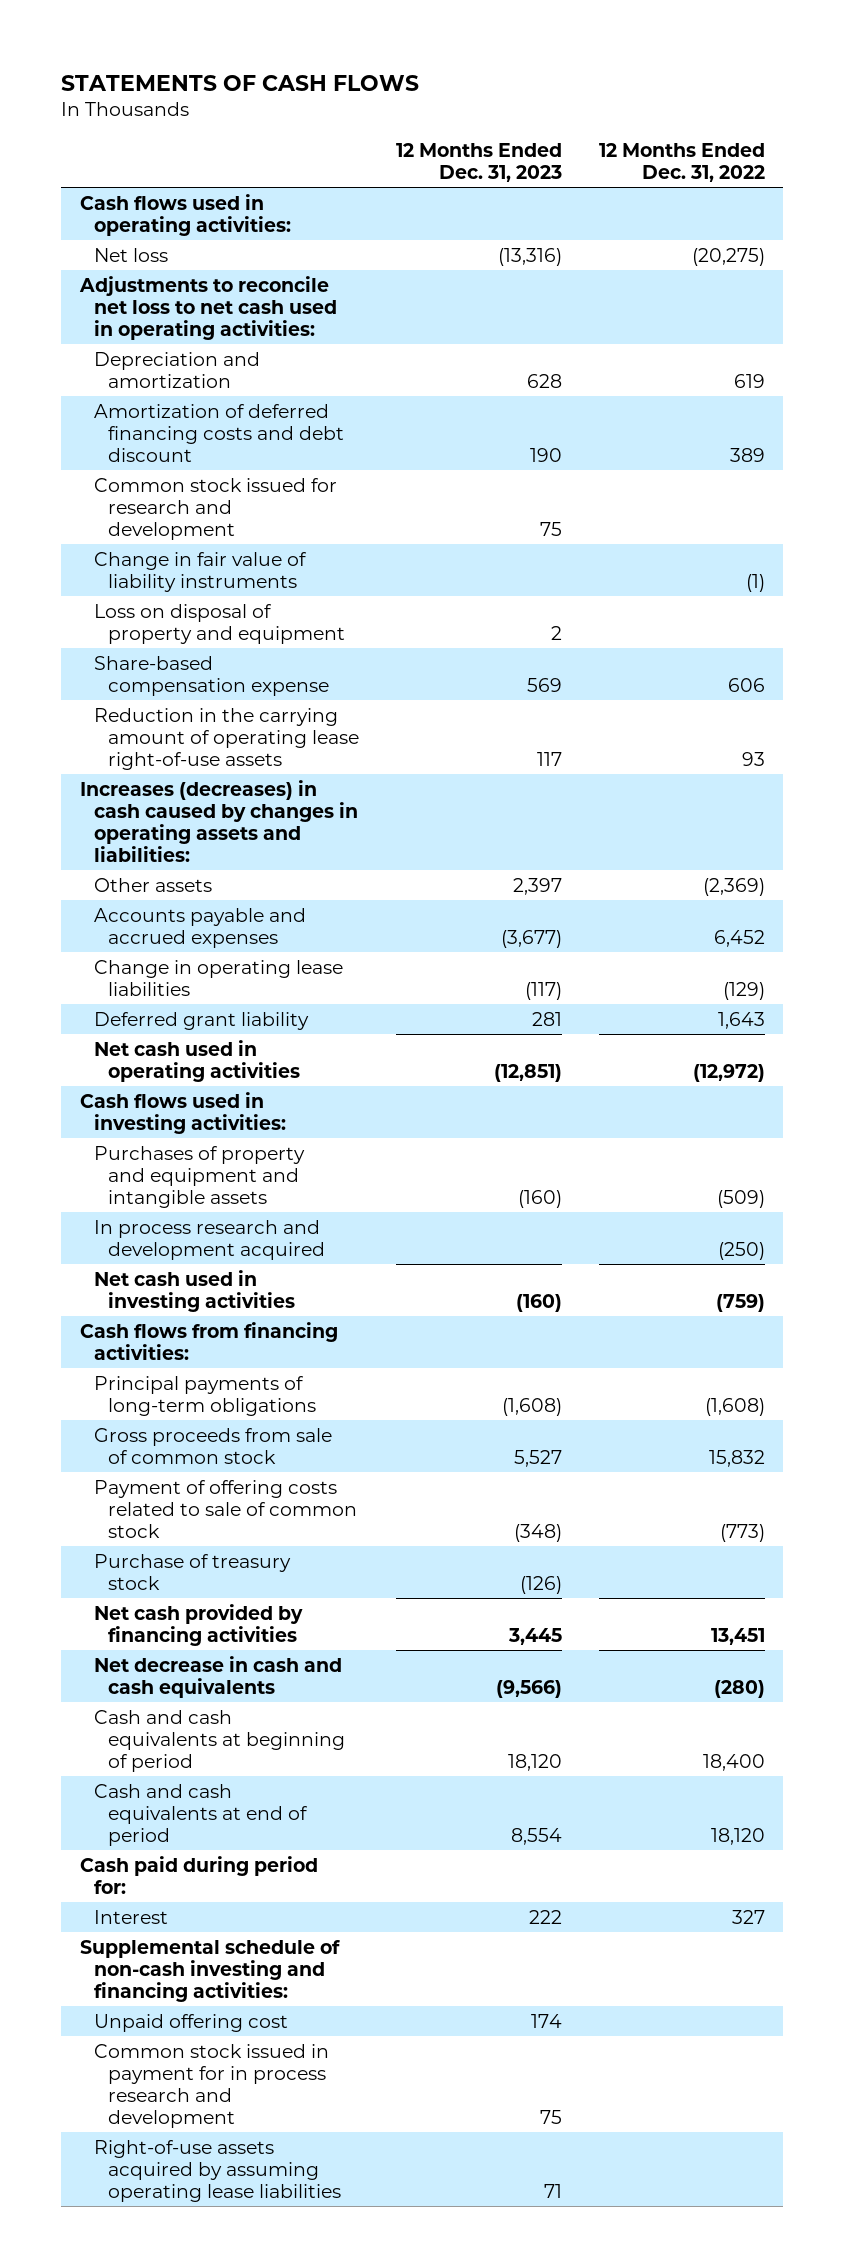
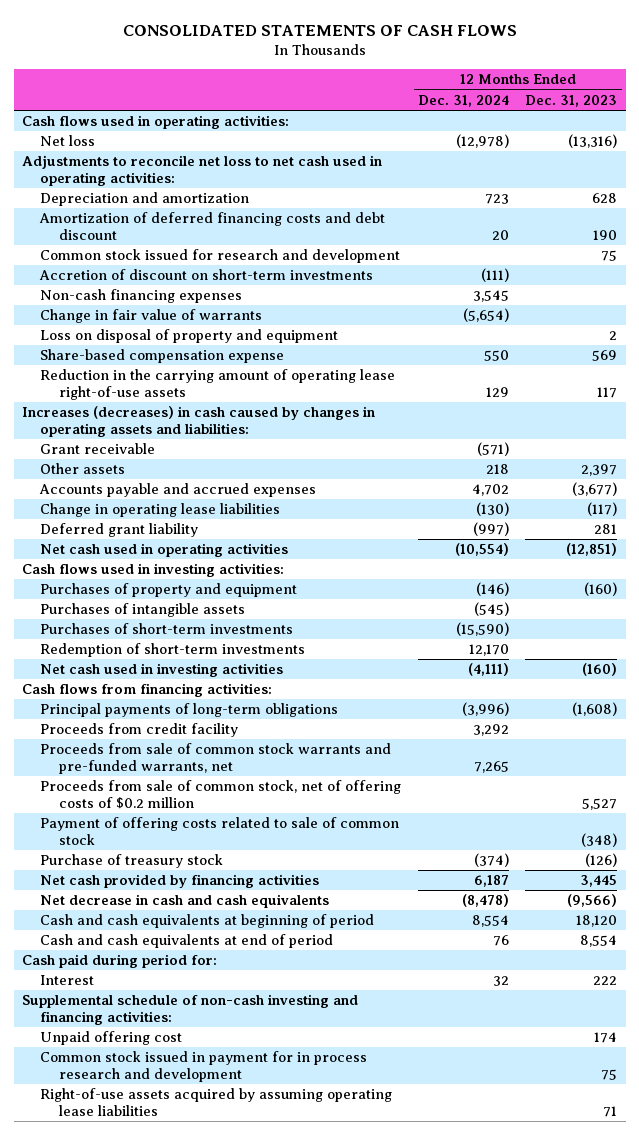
[61,74,420,91] STATEMENTS OF CASH FLOWS -> [122,24,517,36] CONSOLIDATED STATEMENTS OF CASH FLOWS
[598,142,765,182] 12 Months Ended Dec. 31, 2022 -> none
none -> [417,94,509,107] Dec. 31, 2024
none -> [39,269,374,281] Accretion of discount on short-term investments
none -> [40,289,243,304] Non-cash financing expenses
[94,551,308,592] Change in fair value of liability instruments -> [40,309,263,324] Change in fair value of warrants
none -> [40,443,156,455] Grant receivable
[94,1219,326,1260] In process research and development acquired -> none
[94,1145,306,1208] Purchases of property and equipment and intangible assets -> [40,583,298,598] Purchases of property and equipment
none -> [40,603,246,618] Purchases of intangible assets
none -> [40,623,294,635] Purchases of short-term investments
none -> [40,643,306,658] Redemption of short-term investments
none -> [40,723,239,738] Proceeds from credit facility
none -> [40,743,392,775] Proceeds from sale of common stock warrants and pre-funded warrants, net
[94,1427,333,1464] Gross proceeds from sale of common stock -> [40,780,402,810] Proceeds from sale of common stock, net of offering costs of $0.2 million

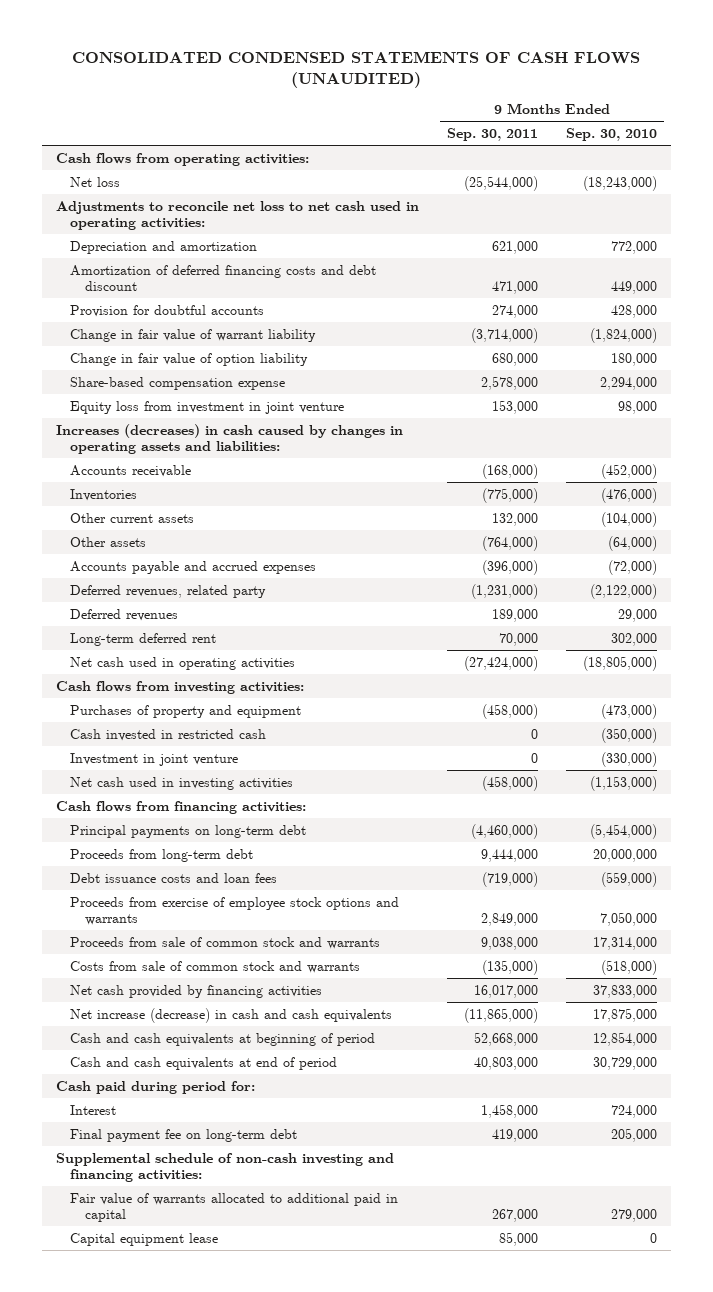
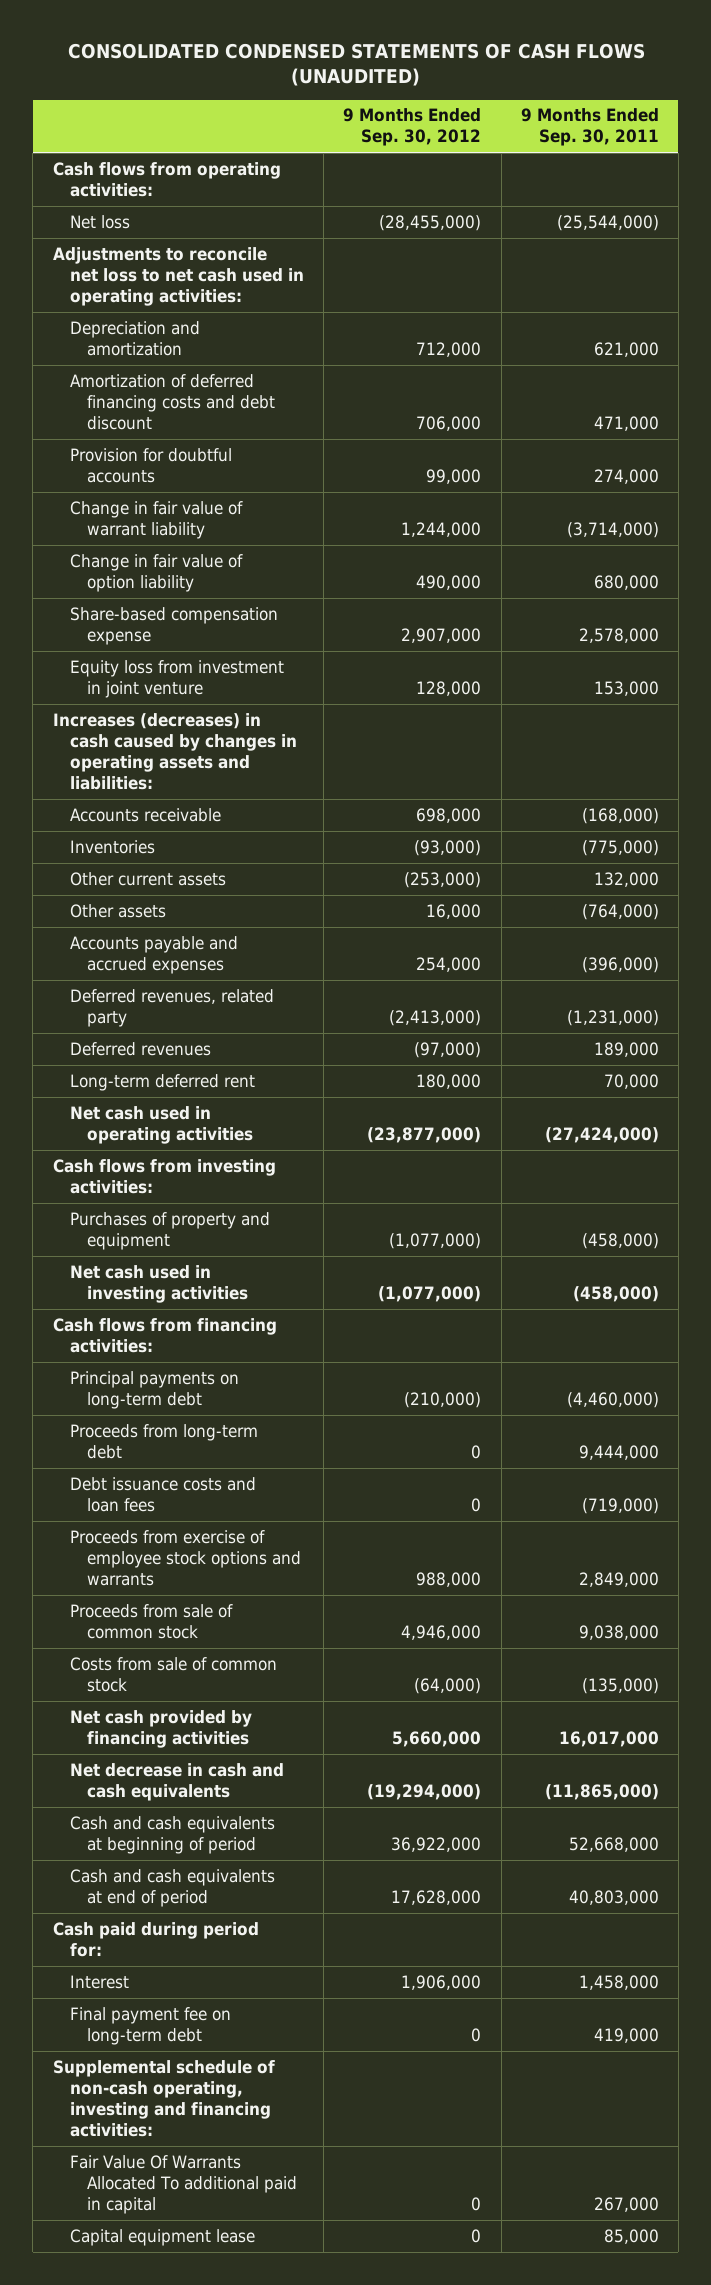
[565,127,657,141] Sep. 30, 2010 -> none
none -> [343,108,482,147] 9 Months Ended Sep. 30, 2012
[70,728,267,741] Cash invested in restricted cash -> none
[70,752,239,766] Investment in joint venture -> none
[70,936,381,949] Proceeds from sale of common stock and warrants -> [69,1603,233,1639] Proceeds from sale of common stock
[70,960,361,973] Costs from sale of common stock and warrants -> [69,1656,277,1692] Costs from sale of common stock
[70,1007,393,1023] Net increase (decrease) in cash and cash equivalents -> [69,1762,284,1801] Net decrease in cash and cash equivalents
[55,1152,394,1182] Supplemental schedule of non-cash investing and financing activities: -> [52,2059,275,2137] Supplemental schedule of non-cash operating, investing and financing activities:
[70,1192,399,1222] Fair value of warrants allocated to additional paid in capital -> [69,2154,298,2214] Fair Value Of Warrants Allocated To additional paid in capital

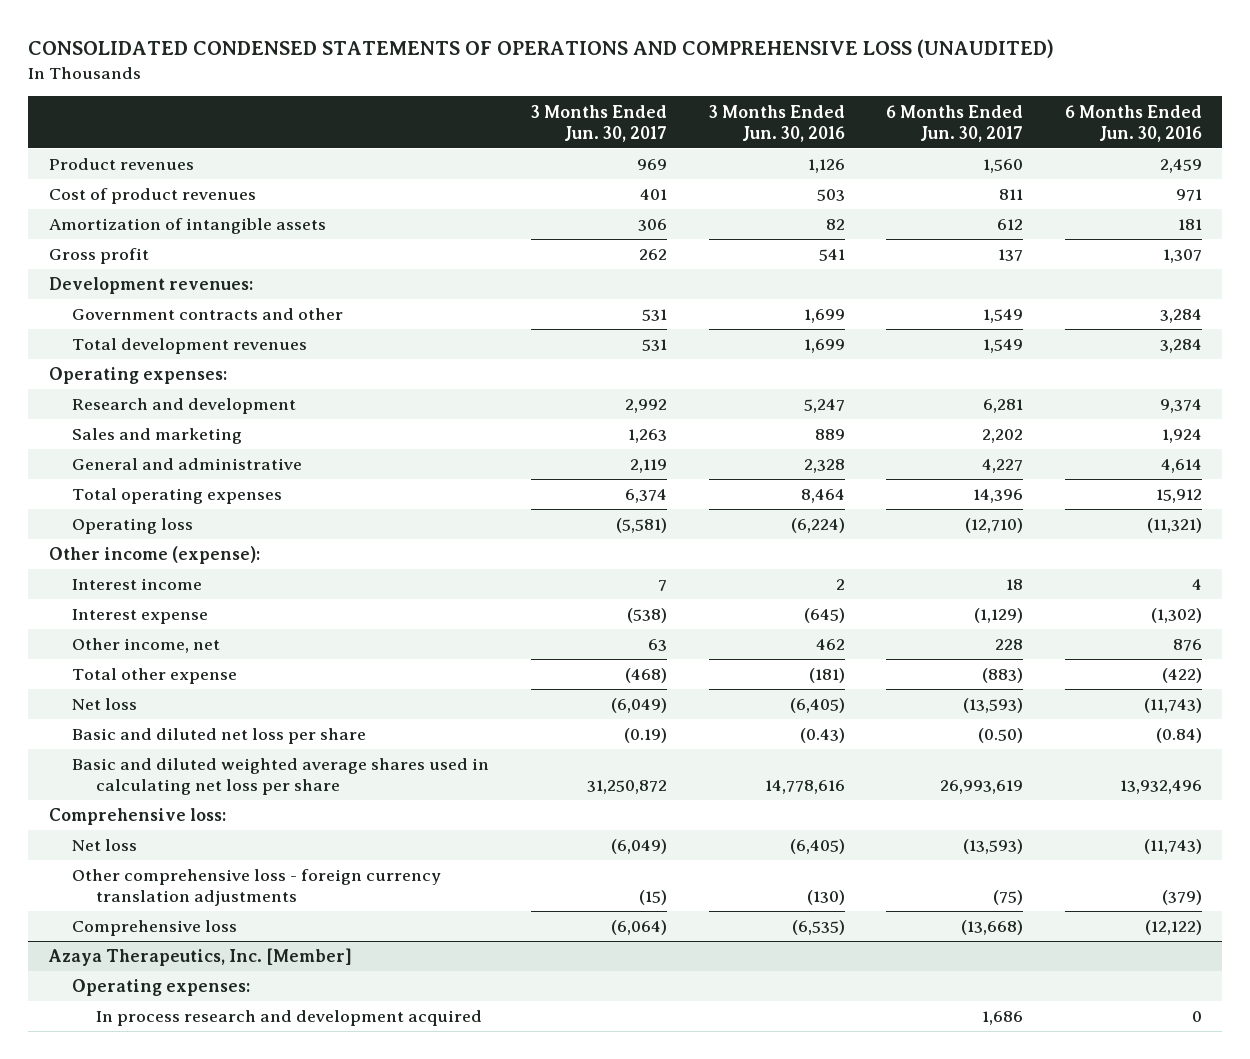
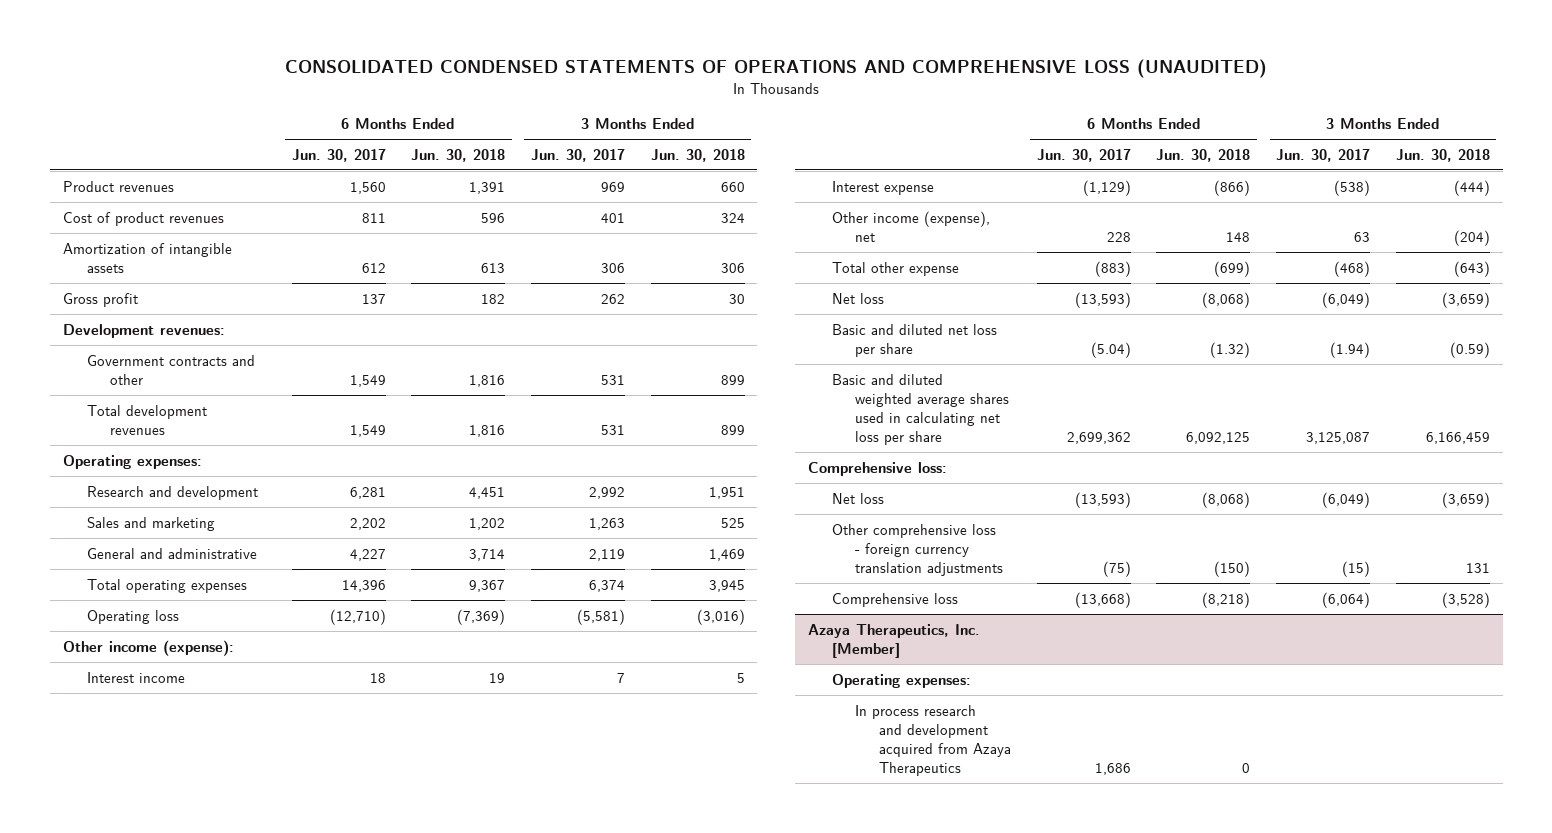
[708,104,845,142] 3 Months Ended Jun. 30, 2016 -> none
[1064,104,1202,142] 6 Months Ended Jun. 30, 2016 -> none
none -> [411,148,506,162] Jun. 30, 2018
none -> [650,148,745,162] Jun. 30, 2018
[72,638,221,654] Other income, net -> [831,210,990,242] Other income (expense), net
[623,728,667,744] (0.19) -> [1330,341,1371,358] (1.94)
[978,728,1024,744] (0.50) -> [1090,341,1131,358] (5.04)
[586,780,667,795] 31,250,872 -> [1306,431,1371,444] 3,125,087
[940,780,1024,795] 26,993,619 -> [1066,431,1131,444] 2,699,362
[96,1010,483,1027] In process research and development acquired -> [855,704,1012,776] In process research and development acquired from Azaya Therapeutics

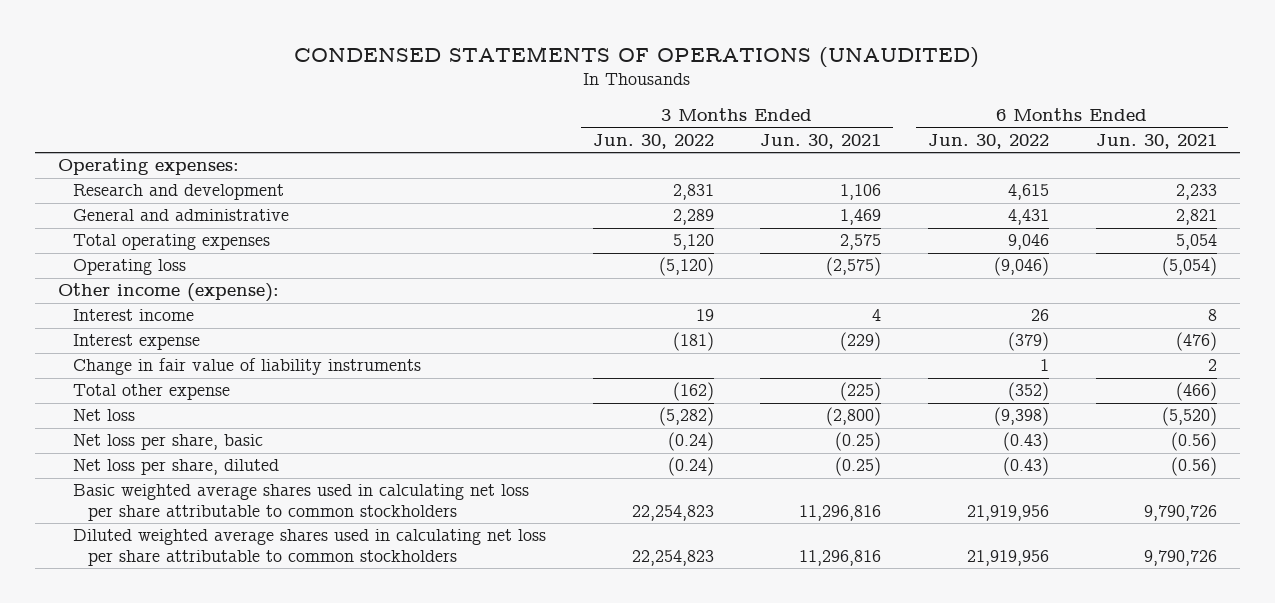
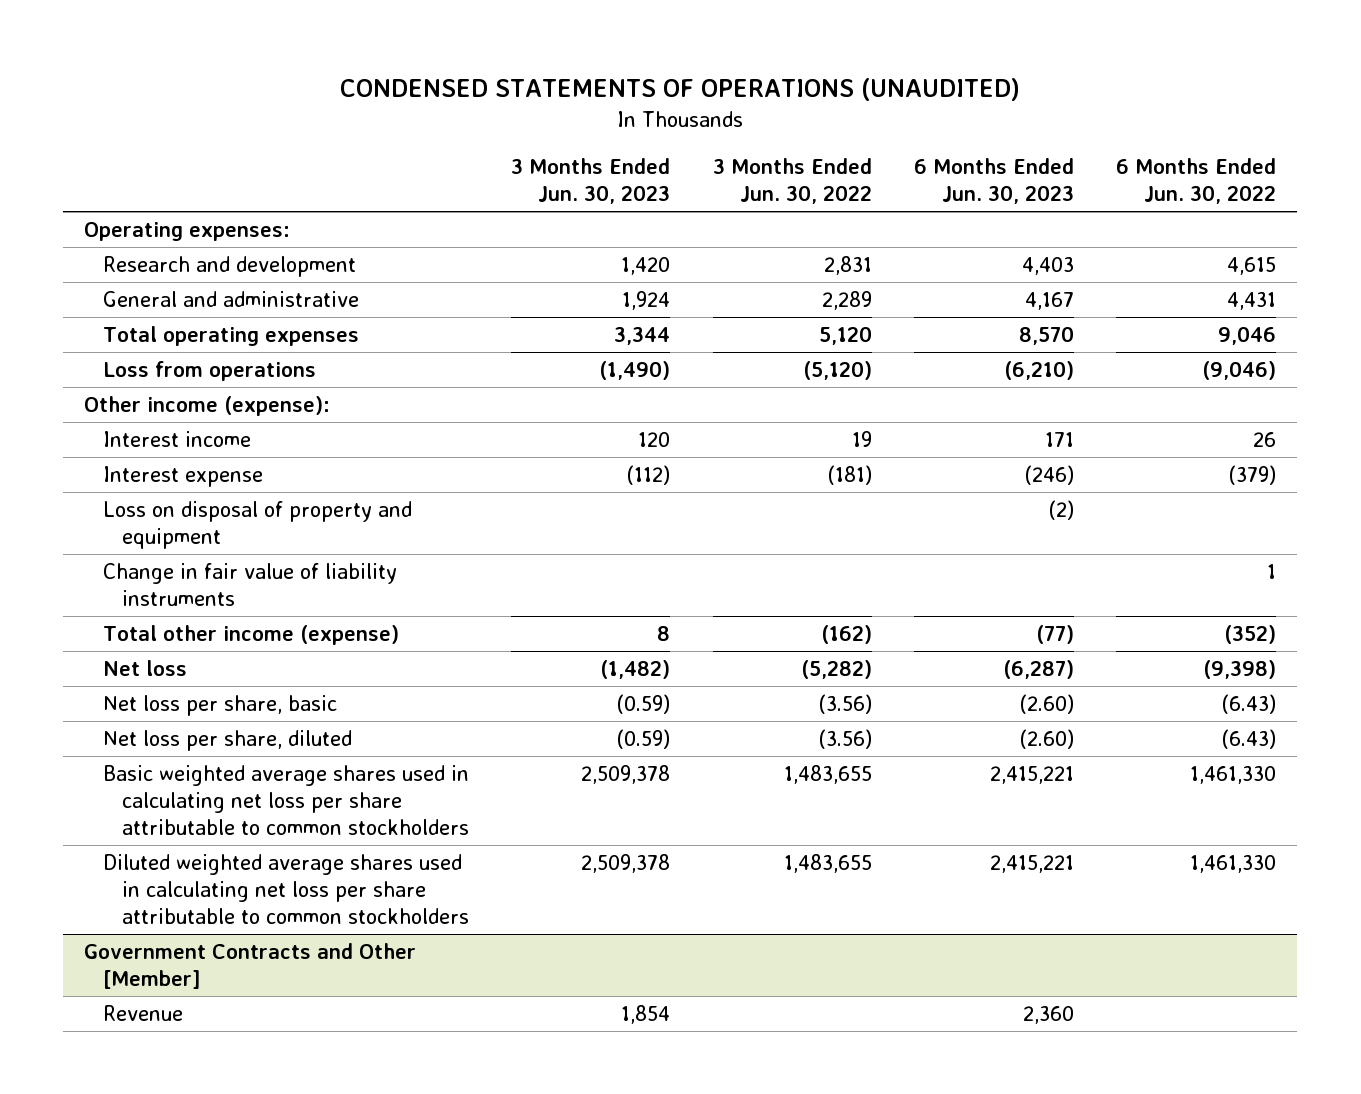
[760,133,882,149] Jun. 30, 2021 -> none
[1095,133,1217,149] Jun. 30, 2021 -> none
none -> [511,158,671,205] 3 Months Ended Jun. 30, 2023
none -> [913,158,1074,205] 6 Months Ended Jun. 30, 2023
[72,259,186,276] Operating loss -> [103,361,317,382] Loss from operations
none -> [103,501,413,549] Loss on disposal of property and equipment
[72,384,230,401] Total other expense -> [103,625,400,646] Total other income (expense)
[667,432,714,452] (0.24) -> [817,694,872,715] (3.56)
[1002,432,1049,452] (0.43) -> [1221,694,1277,715] (6.43)
[667,457,714,477] (0.24) -> [817,729,872,750] (3.56)
[1002,457,1049,477] (0.43) -> [1221,729,1277,750] (6.43)
[631,504,714,521] 22,254,823 -> [783,765,872,785] 1,483,655
[966,504,1049,521] 21,919,956 -> [1190,766,1277,785] 1,461,330
[631,549,714,566] 22,254,823 -> [783,854,872,874] 1,483,655
[966,549,1049,566] 21,919,956 -> [1190,855,1277,874] 1,461,330
none -> [84,943,417,989] Government Contracts and Other [Member]
none -> [103,1005,184,1022] Revenue

